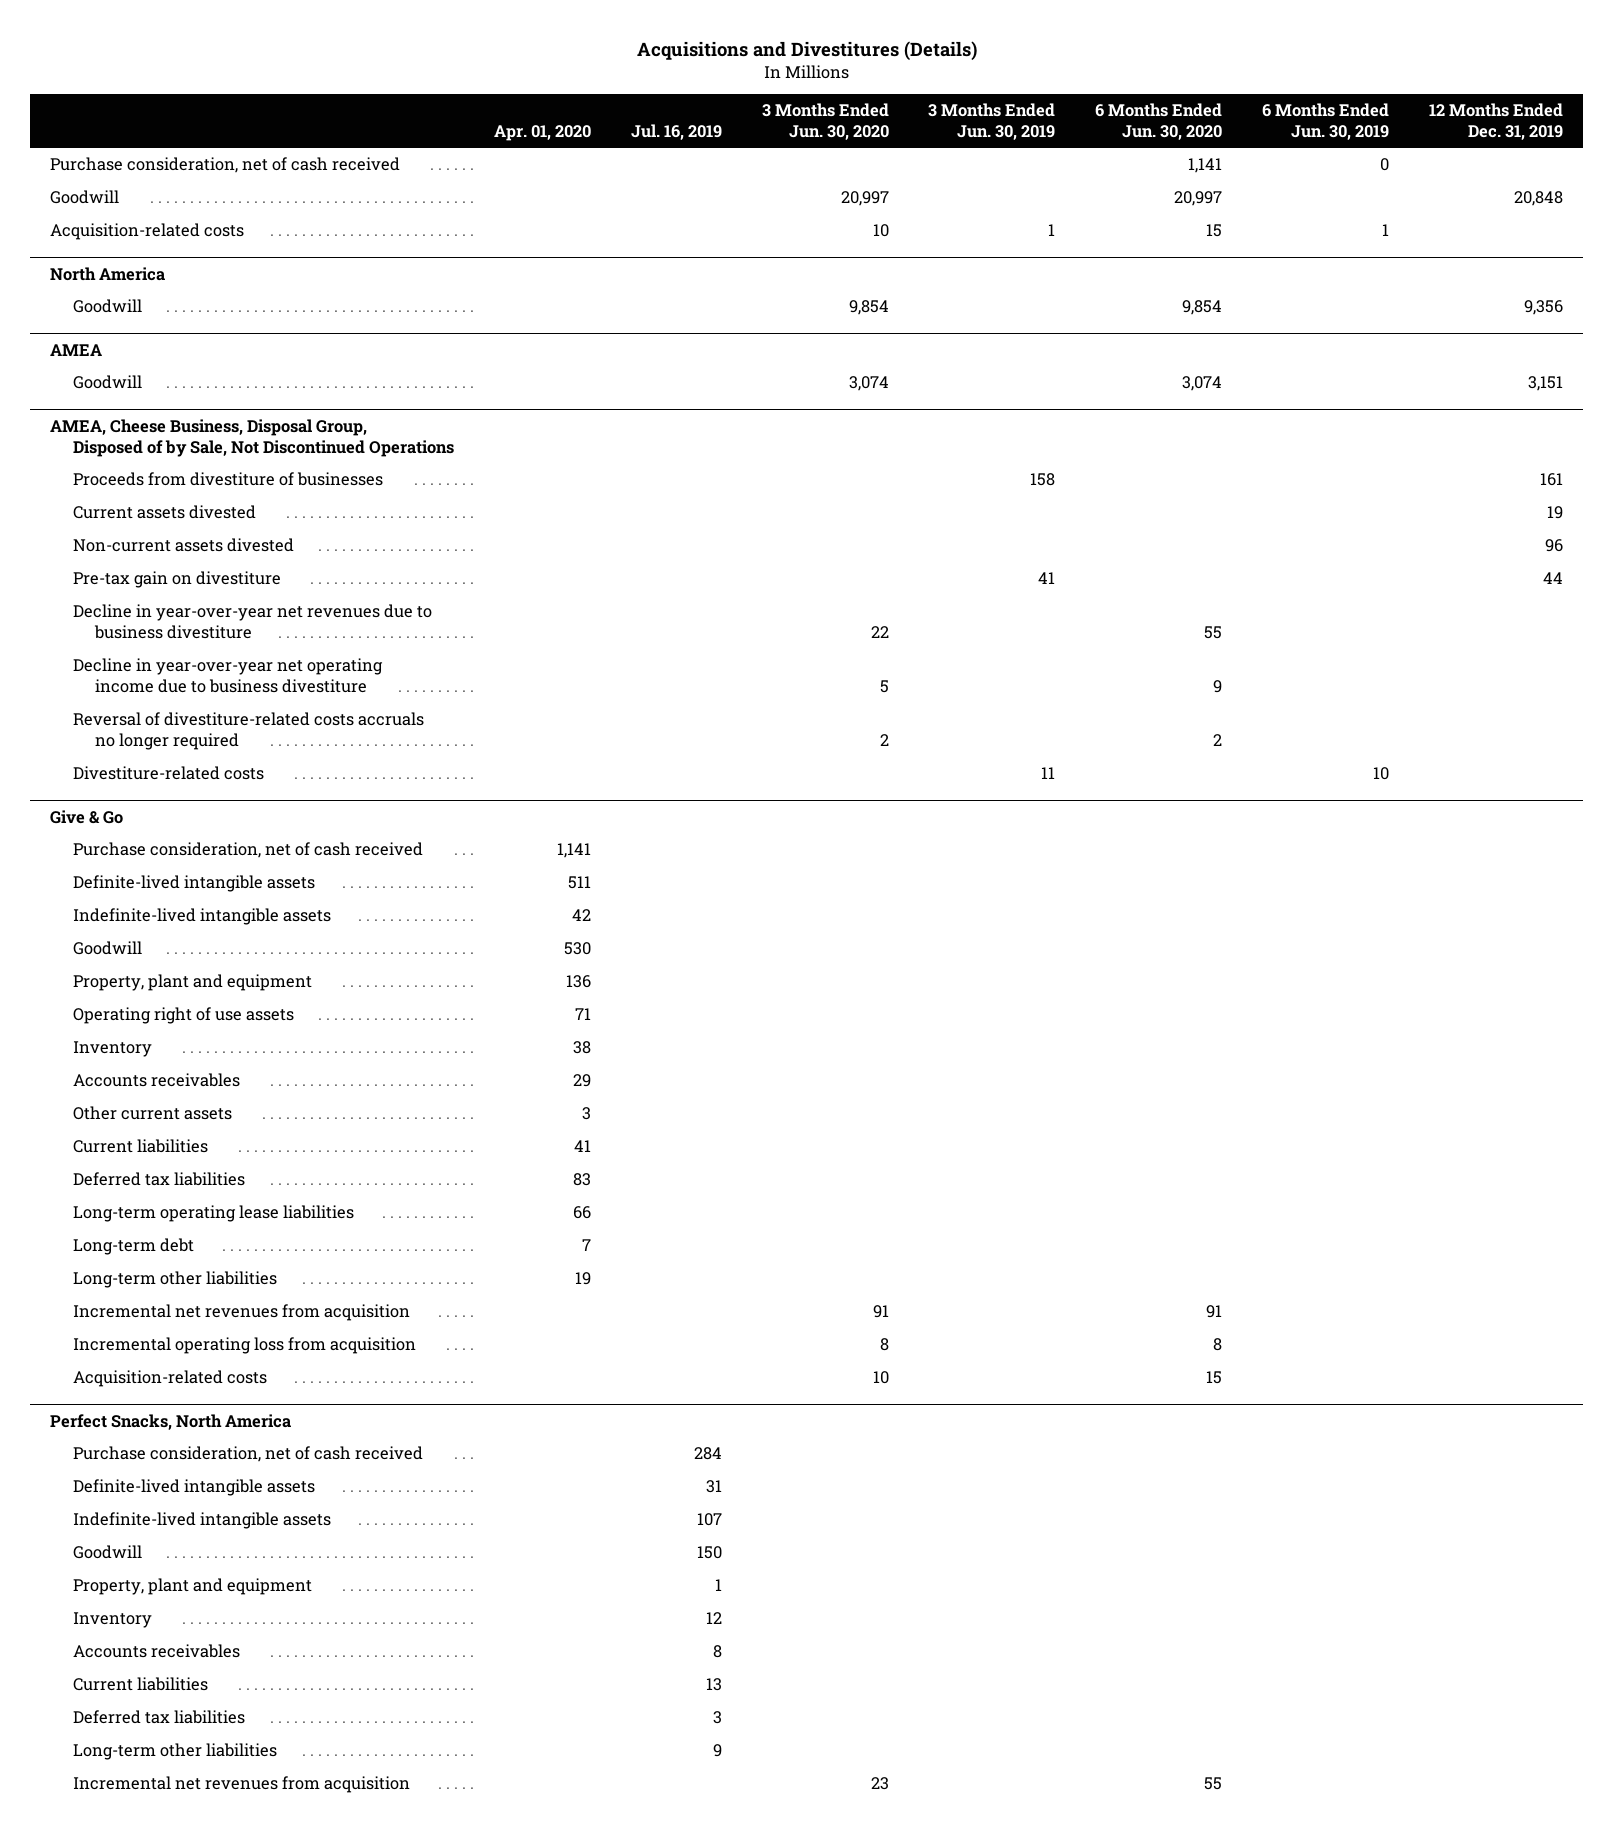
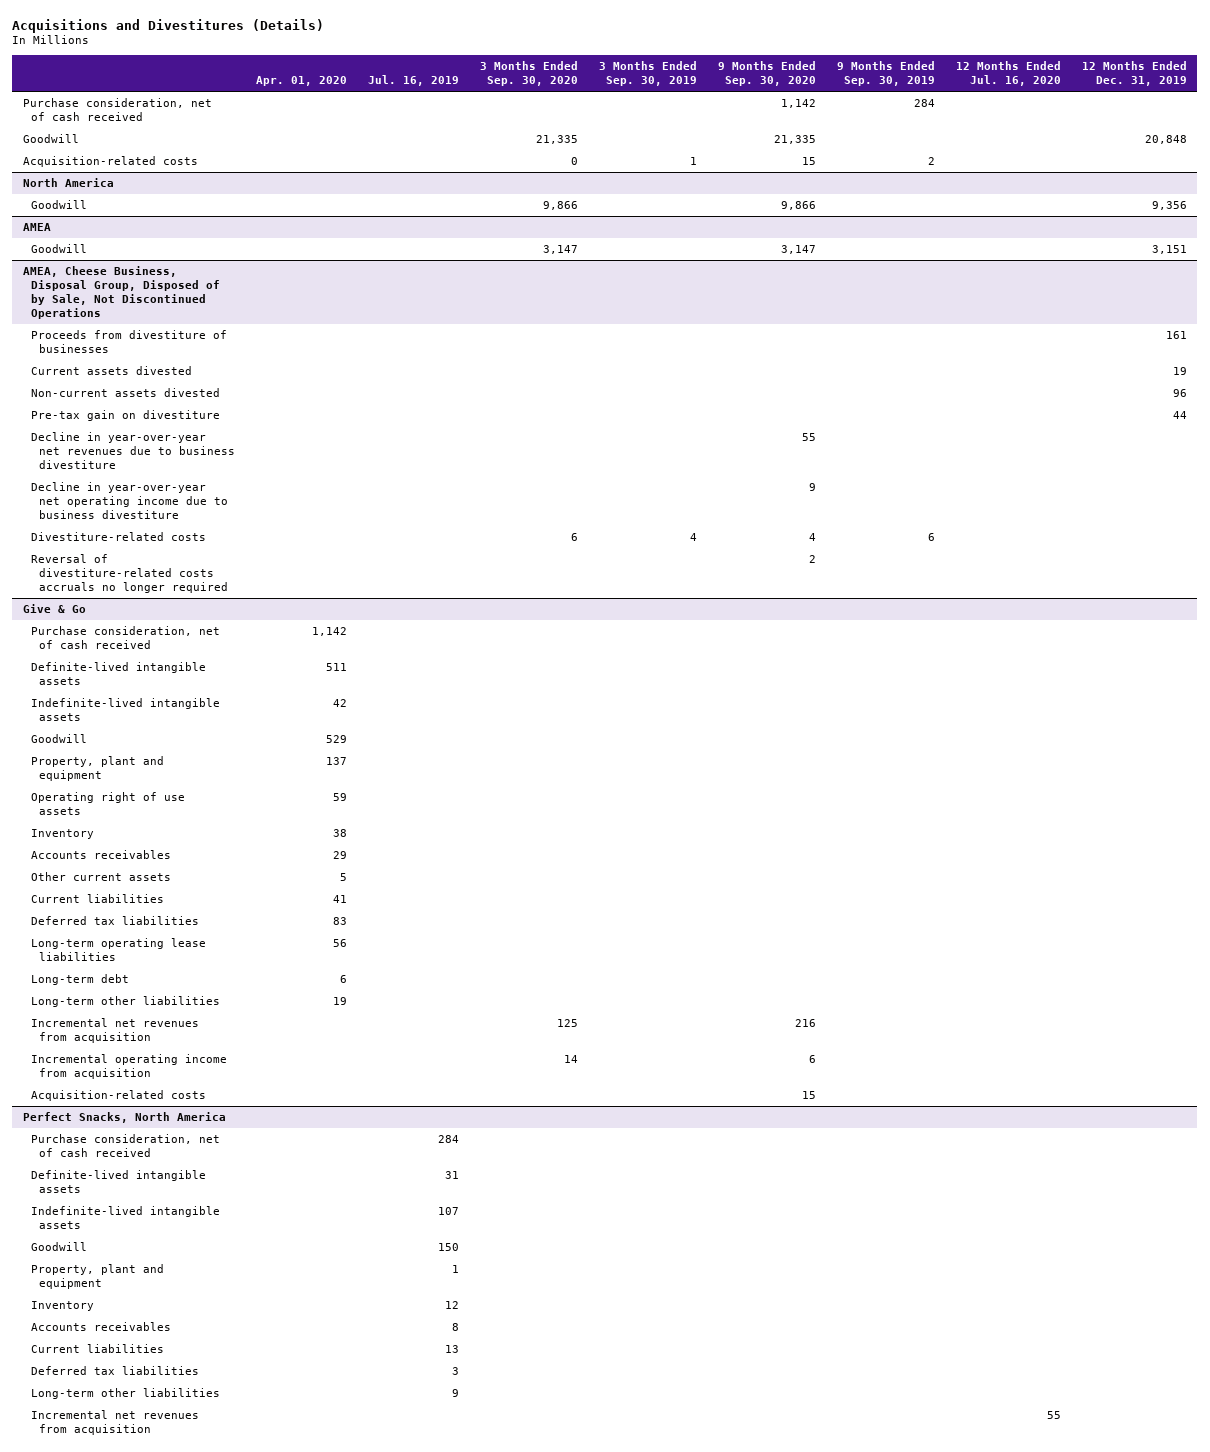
[761,102,889,141] 3 Months Ended Jun. 30, 2020 -> none
[928,102,1056,141] 3 Months Ended Jun. 30, 2019 -> none
[1095,102,1223,141] 6 Months Ended Jun. 30, 2020 -> none
[1262,102,1390,141] 6 Months Ended Jun. 30, 2019 -> none
none -> [479,61,578,87] 3 Months Ended Sep. 30, 2020
none -> [598,61,697,87] 3 Months Ended Sep. 30, 2019
none -> [717,61,816,87] 9 Months Ended Sep. 30, 2020
none -> [836,61,935,87] 9 Months Ended Sep. 30, 2019
none -> [955,61,1061,87] 12 Months Ended Jul. 16, 2020
[72,712,424,751] Reversal of divestiture-related costs accruals no longer required -> [30,553,228,594] Reversal of divestiture-related costs accruals no longer required
[556,843,591,859] 1,141 -> [311,626,347,636] 1,142
[563,942,591,956] 530 -> [325,734,347,743] 529
[565,975,591,989] 136 -> [325,756,347,765] 137
[574,1008,591,1021] 71 -> [332,792,347,801] 59
[581,1107,591,1121] 3 -> [339,872,347,881] 5
[572,1206,591,1220] 66 -> [332,938,347,947] 56
[581,1239,591,1252] 7 -> [339,974,347,983] 6
[72,1337,416,1355] Incremental operating loss from acquisition -> [30,1053,227,1079] Incremental operating income from acquisition

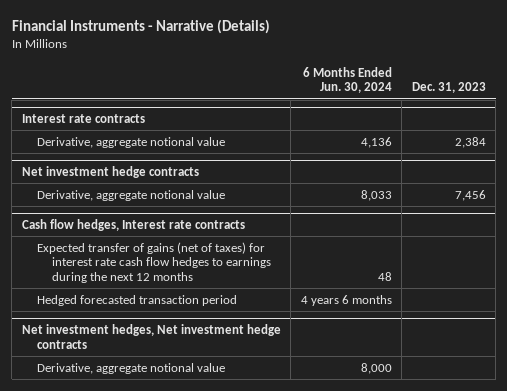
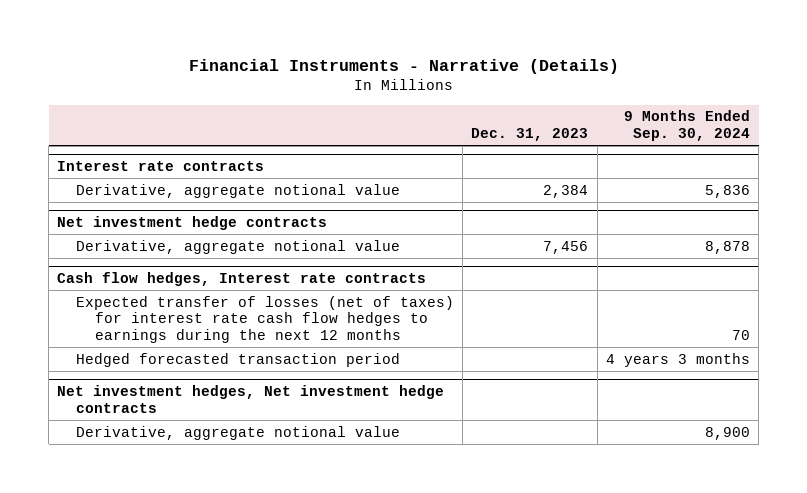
[302,66,392,94] 6 Months Ended Jun. 30, 2024 -> none
none -> [623,110,750,141] 9 Months Ended Sep. 30, 2024
[36,241,271,283] Expected transfer of gains (net of taxes) for interest rate cash flow hedges to earnings during the next 12 months -> [75,295,454,343] Expected transfer of losses (net of taxes) for interest rate cash flow hedges to earnings during the next 12 months

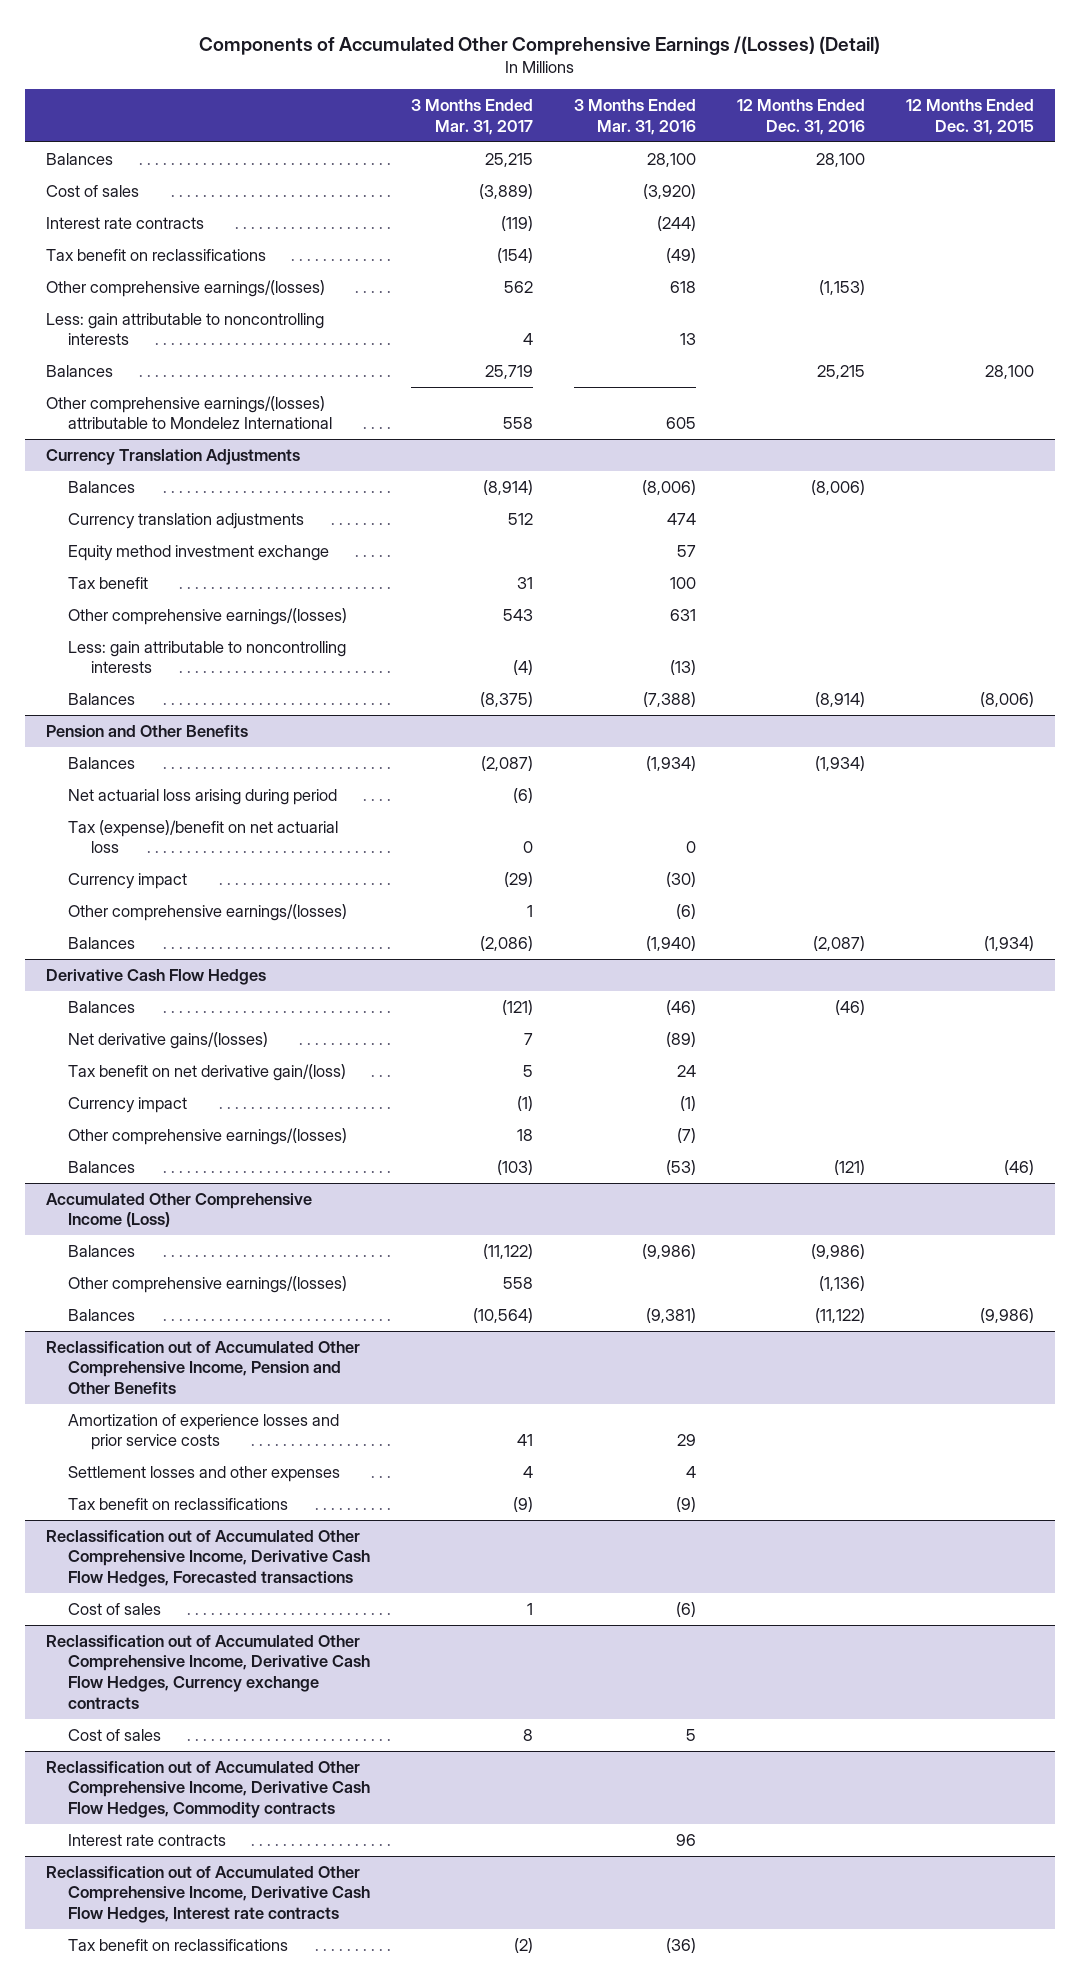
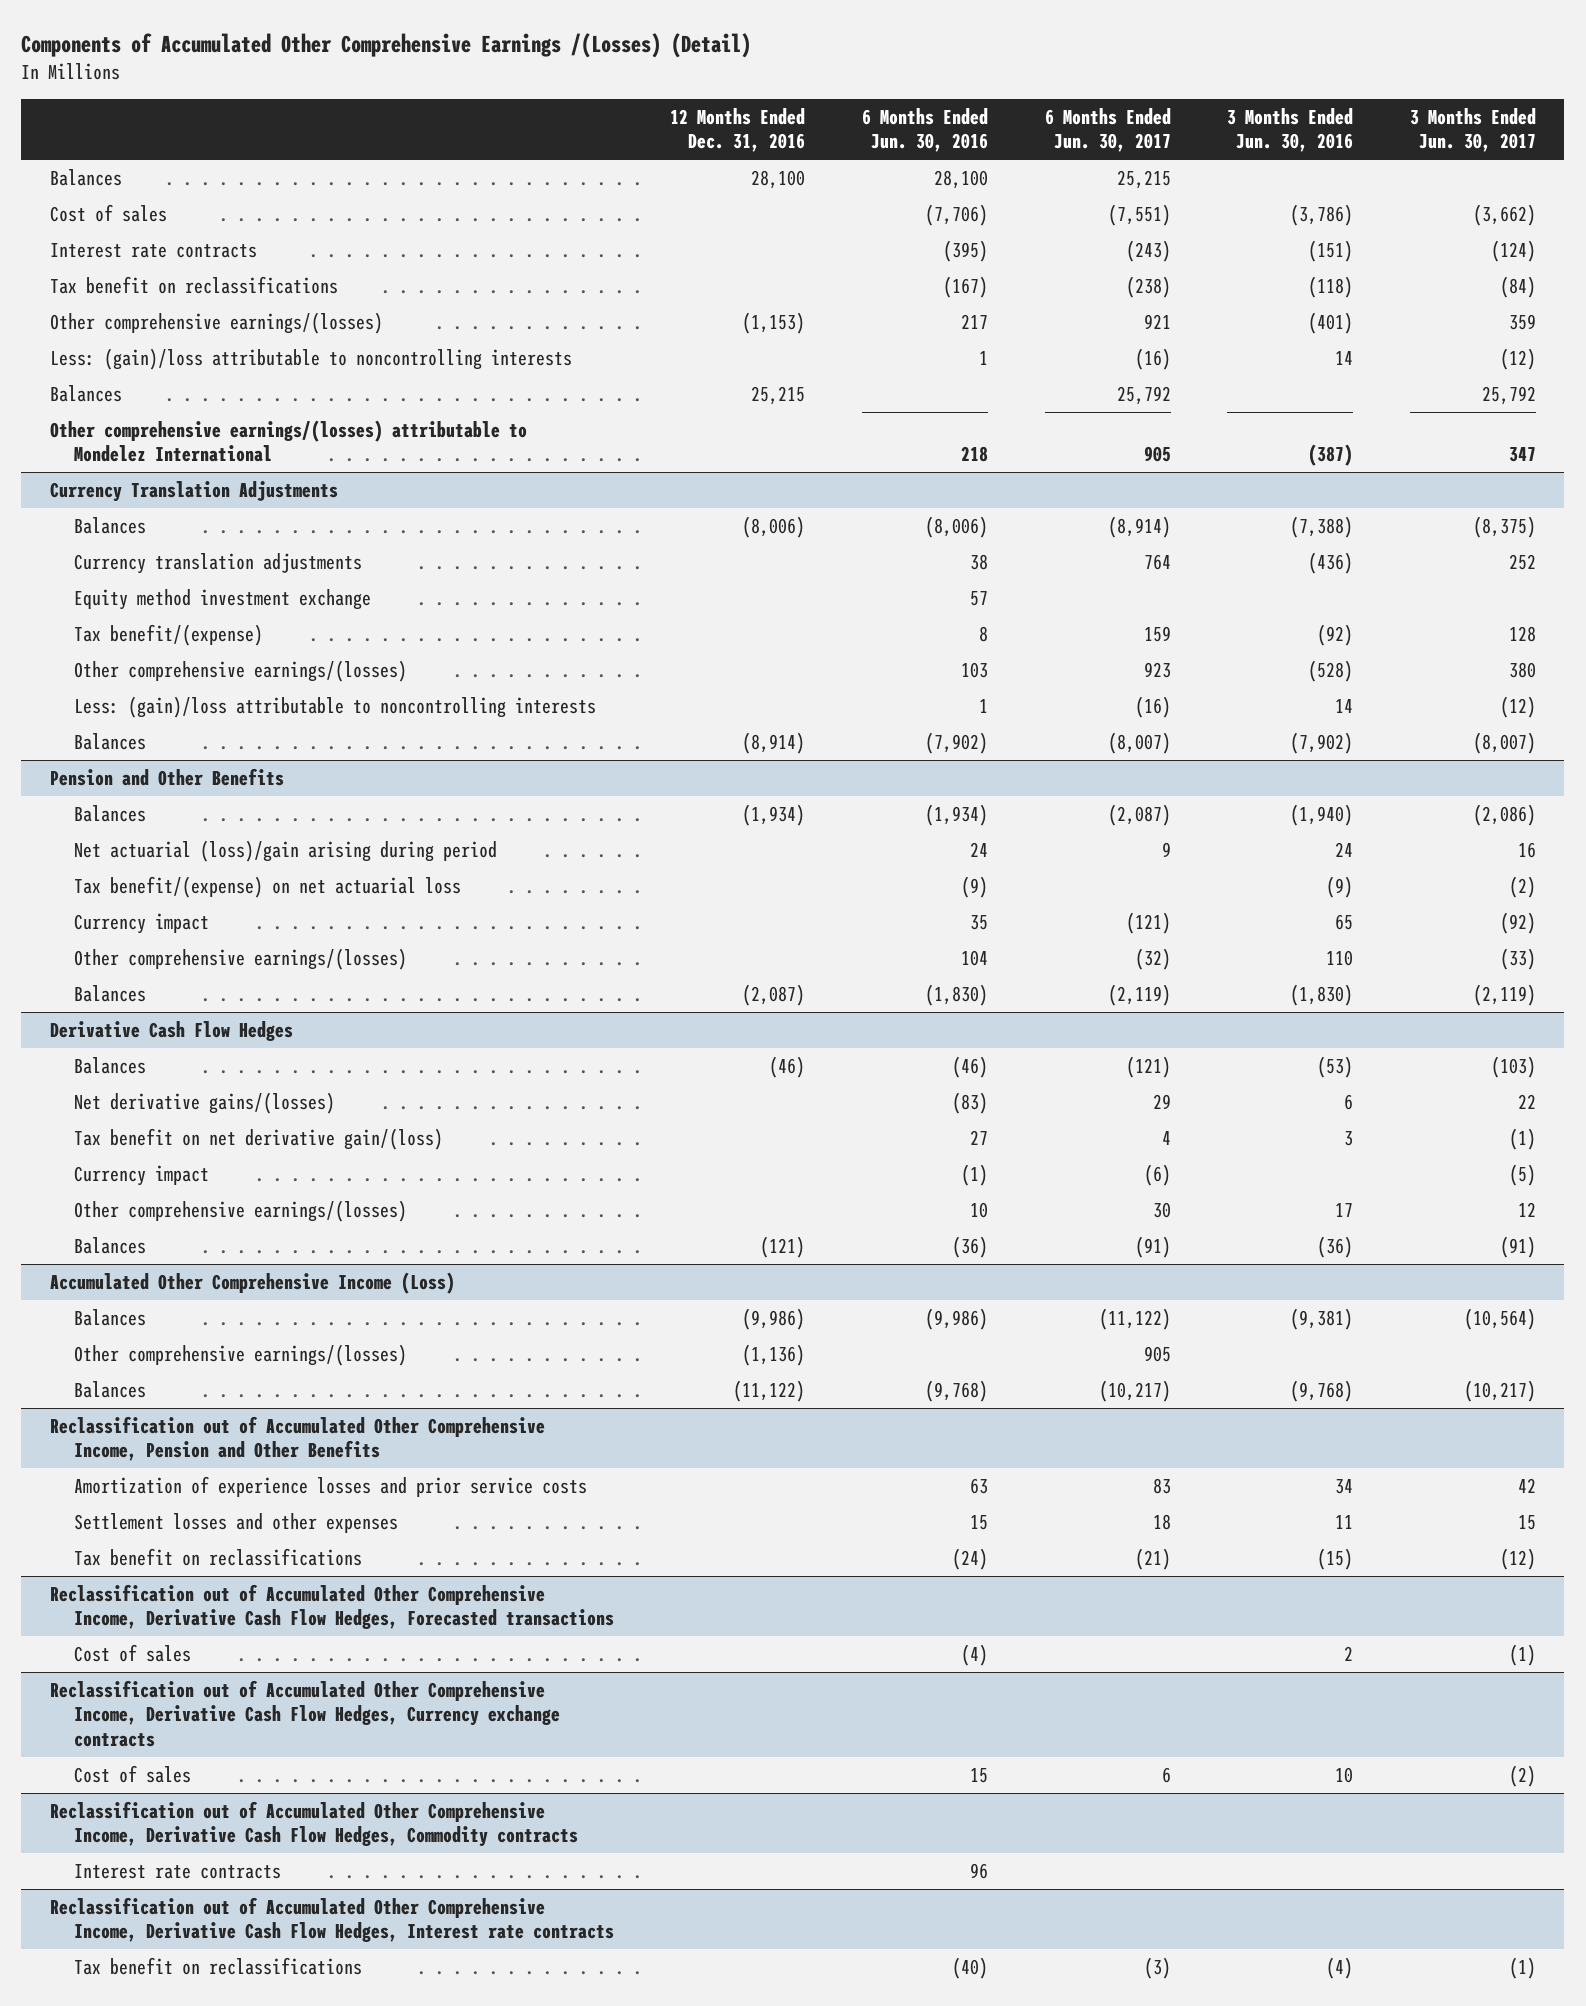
[411,99,534,135] 3 Months Ended Mar. 31, 2017 -> none
[574,99,697,135] 3 Months Ended Mar. 31, 2016 -> none
[906,99,1035,135] 12 Months Ended Dec. 31, 2015 -> none
none -> [862,107,989,153] 6 Months Ended Jun. 30, 2016
none -> [1044,107,1171,153] 6 Months Ended Jun. 30, 2017
none -> [1227,107,1354,153] 3 Months Ended Jun. 30, 2016
none -> [1410,107,1537,153] 3 Months Ended Jun. 30, 2017
[45,312,324,346] Less: gain attributable to noncontrolling interests -> [49,347,572,370] Less: (gain)/loss attributable to noncontrolling interests
[68,576,149,589] Tax benefit -> [73,623,263,646] Tax benefit/(expense)
[68,640,347,674] Less: gain attributable to noncontrolling interests -> [73,695,596,718] Less: (gain)/loss attributable to noncontrolling interests
[68,788,338,805] Net actuarial loss arising during period -> [73,839,497,862] Net actuarial (loss)/gain arising during period
[68,819,339,854] Tax (expense)/benefit on net actuarial loss -> [73,875,461,898] Tax benefit/(expense) on net actuarial loss

